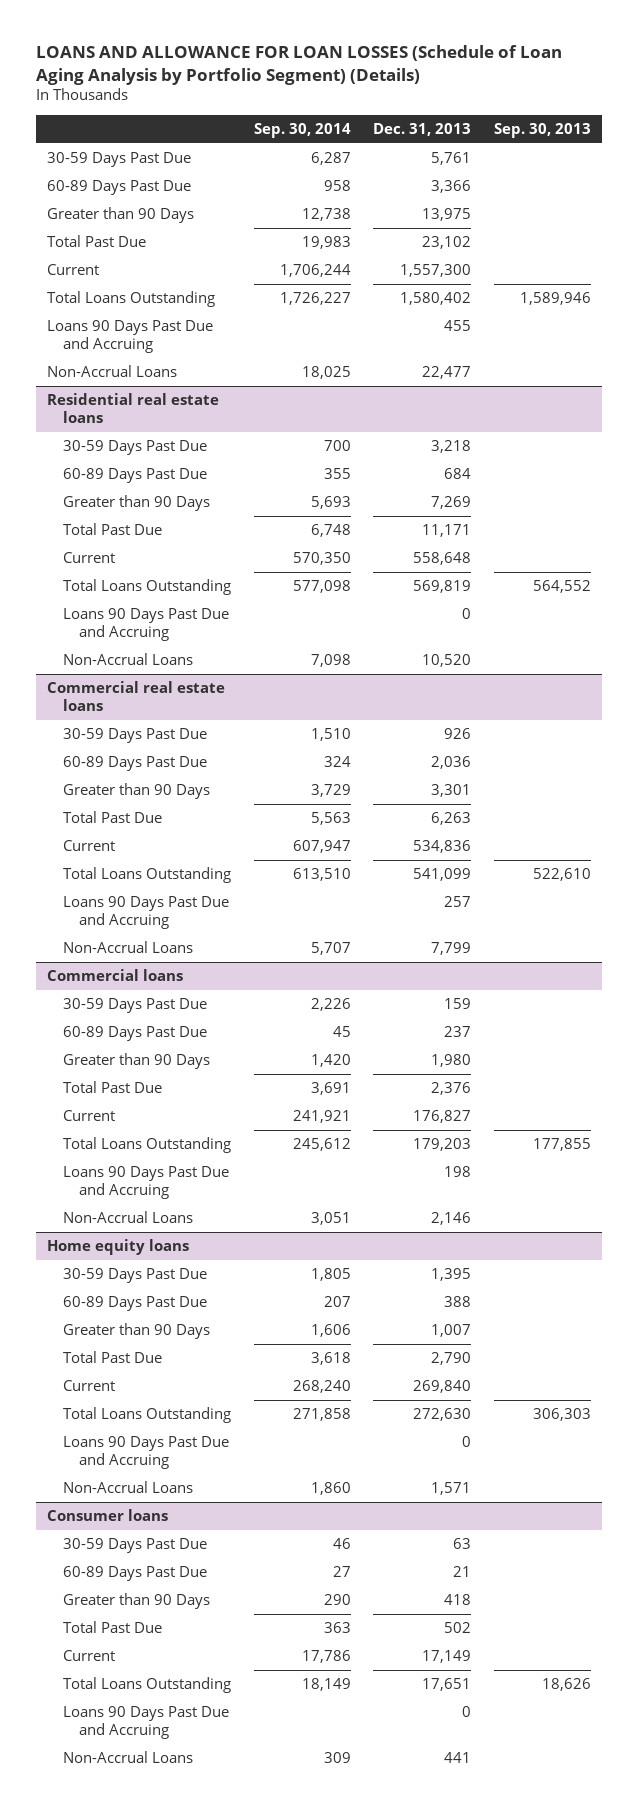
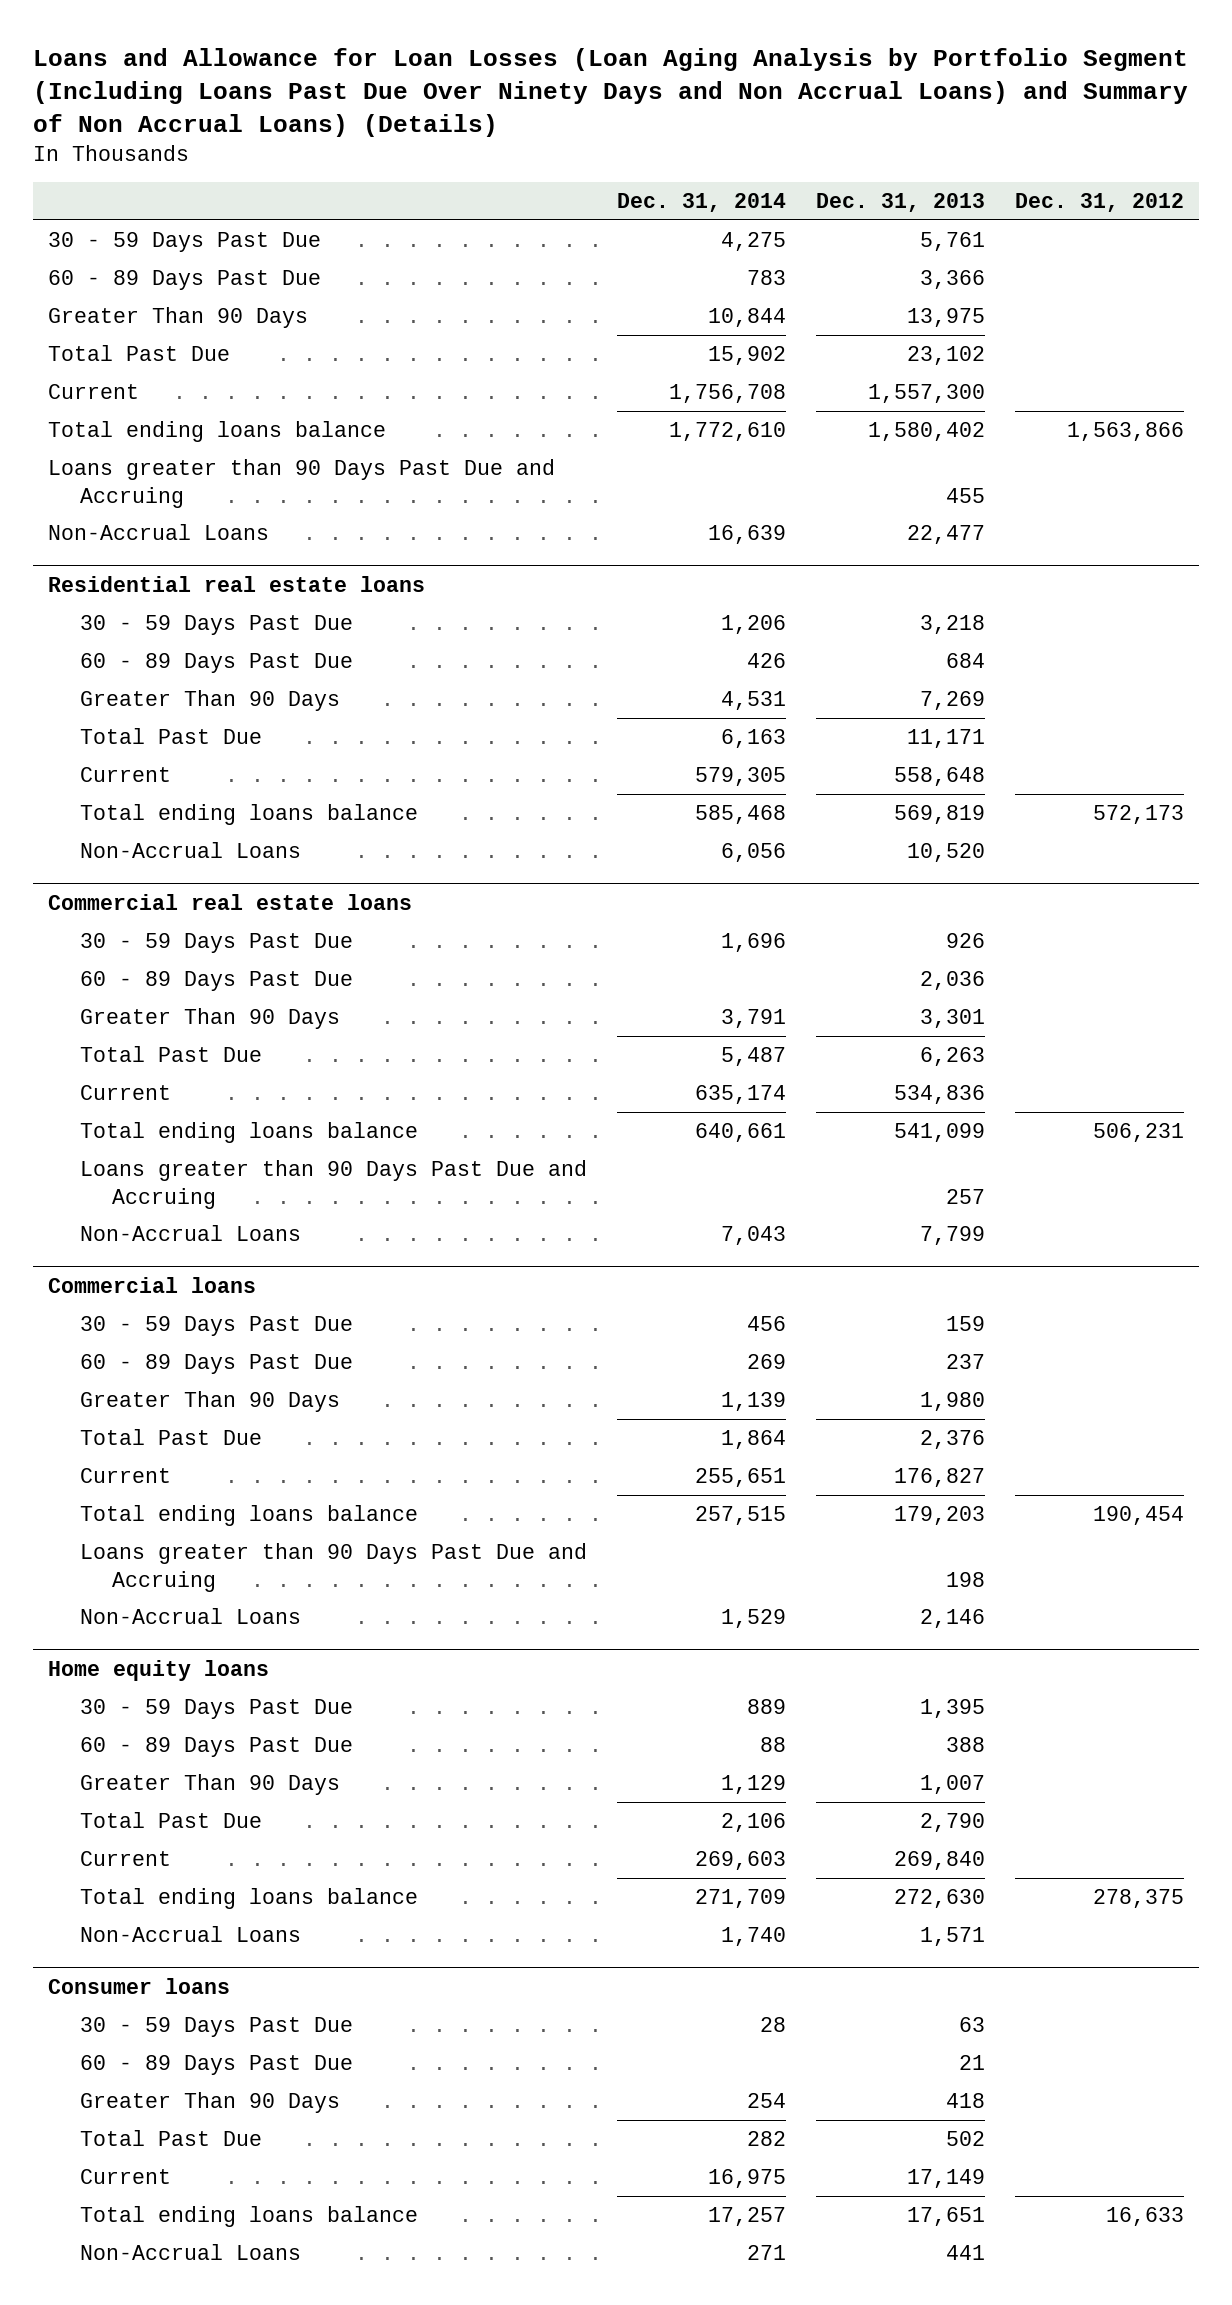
[35,45,562,85] LOANS AND ALLOWANCE FOR LOAN LOSSES (Schedule of Loan Aging Analysis by Portfolio Segment) (Details) -> [32,47,1188,137] Loans and Allowance for Loan Losses (Loan Aging Analysis by Portfolio Segment (Including Loans Past Due Over Ninety Days and Non Accrual Loans) and Summary of Non Accrual Loans) (Details)
[253,122,351,138] Sep. 30, 2014 -> none
[493,122,591,138] Sep. 30, 2013 -> none
none -> [616,192,786,212] Dec. 31, 2014
none -> [1015,192,1185,212] Dec. 31, 2012
[47,152,192,168] 30-59 Days Past Due -> [47,231,321,252] 30 - 59 Days Past Due
[47,180,192,196] 60-89 Days Past Due -> [47,269,321,290] 60 - 89 Days Past Due
[47,207,195,224] Greater than 90 Days -> [47,306,308,328] Greater Than 90 Days
[47,291,216,308] Total Loans Outstanding -> [47,420,386,442] Total ending loans balance
[47,320,214,354] Loans 90 Days Past Due and Accruing -> [47,458,555,508] Loans greater than 90 Days Past Due and Accruing
[63,440,208,456] 30-59 Days Past Due -> [79,614,353,635] 30 - 59 Days Past Due
[63,468,208,484] 60-89 Days Past Due -> [79,652,353,673] 60 - 89 Days Past Due
[63,495,211,512] Greater than 90 Days -> [79,689,340,711] Greater Than 90 Days
[63,608,230,642] Loans 90 Days Past Due and Accruing -> none
[63,579,232,596] Total Loans Outstanding -> [79,803,418,825] Total ending loans balance
[63,728,208,744] 30-59 Days Past Due -> [79,932,353,953] 30 - 59 Days Past Due
[63,756,208,772] 60-89 Days Past Due -> [79,970,353,991] 60 - 89 Days Past Due
[63,783,211,800] Greater than 90 Days -> [79,1007,340,1029] Greater Than 90 Days
[63,867,232,884] Total Loans Outstanding -> [79,1121,418,1143] Total ending loans balance
[63,896,230,930] Loans 90 Days Past Due and Accruing -> [79,1159,587,1209] Loans greater than 90 Days Past Due and Accruing
[63,998,208,1014] 30-59 Days Past Due -> [79,1315,353,1336] 30 - 59 Days Past Due
[63,1026,208,1042] 60-89 Days Past Due -> [79,1353,353,1374] 60 - 89 Days Past Due
[63,1053,211,1070] Greater than 90 Days -> [79,1390,340,1412] Greater Than 90 Days
[63,1137,232,1154] Total Loans Outstanding -> [79,1504,418,1526] Total ending loans balance
[63,1166,230,1200] Loans 90 Days Past Due and Accruing -> [79,1542,587,1592] Loans greater than 90 Days Past Due and Accruing
[63,1268,208,1284] 30-59 Days Past Due -> [79,1698,353,1719] 30 - 59 Days Past Due
[63,1296,208,1312] 60-89 Days Past Due -> [79,1736,353,1757] 60 - 89 Days Past Due
[63,1323,211,1340] Greater than 90 Days -> [79,1773,340,1795] Greater Than 90 Days
[63,1436,230,1470] Loans 90 Days Past Due and Accruing -> none
[63,1407,232,1424] Total Loans Outstanding -> [79,1887,418,1909] Total ending loans balance
[63,1538,208,1554] 30-59 Days Past Due -> [79,2016,353,2037] 30 - 59 Days Past Due
[63,1566,208,1582] 60-89 Days Past Due -> [79,2054,353,2075] 60 - 89 Days Past Due
[63,1593,211,1610] Greater than 90 Days -> [79,2091,340,2113] Greater Than 90 Days
[63,1706,230,1740] Loans 90 Days Past Due and Accruing -> none
[63,1677,232,1694] Total Loans Outstanding -> [79,2205,418,2227] Total ending loans balance

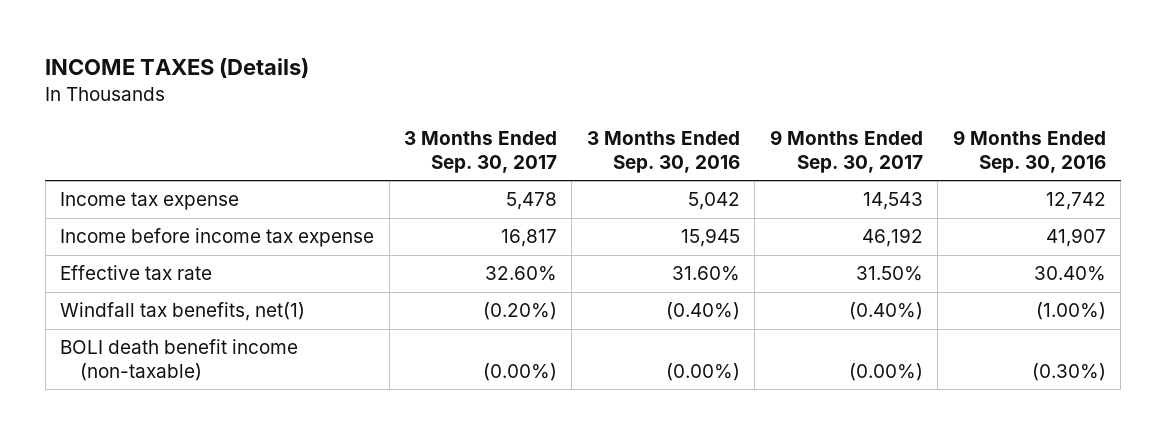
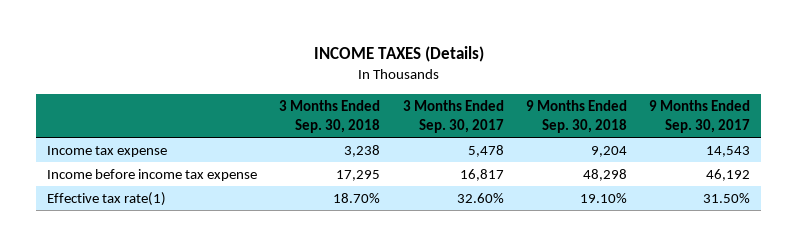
[586,131,740,173] 3 Months Ended Sep. 30, 2016 -> none
[952,130,1106,173] 9 Months Ended Sep. 30, 2016 -> none
none -> [279,99,381,133] 3 Months Ended Sep. 30, 2018
none -> [525,99,627,133] 9 Months Ended Sep. 30, 2018
[60,302,306,322] Windfall tax benefits, net(1) -> none
[60,339,299,381] BOLI death benefit income (non-taxable) -> none
[60,265,213,281] Effective tax rate -> [47,191,167,206] Effective tax rate(1)

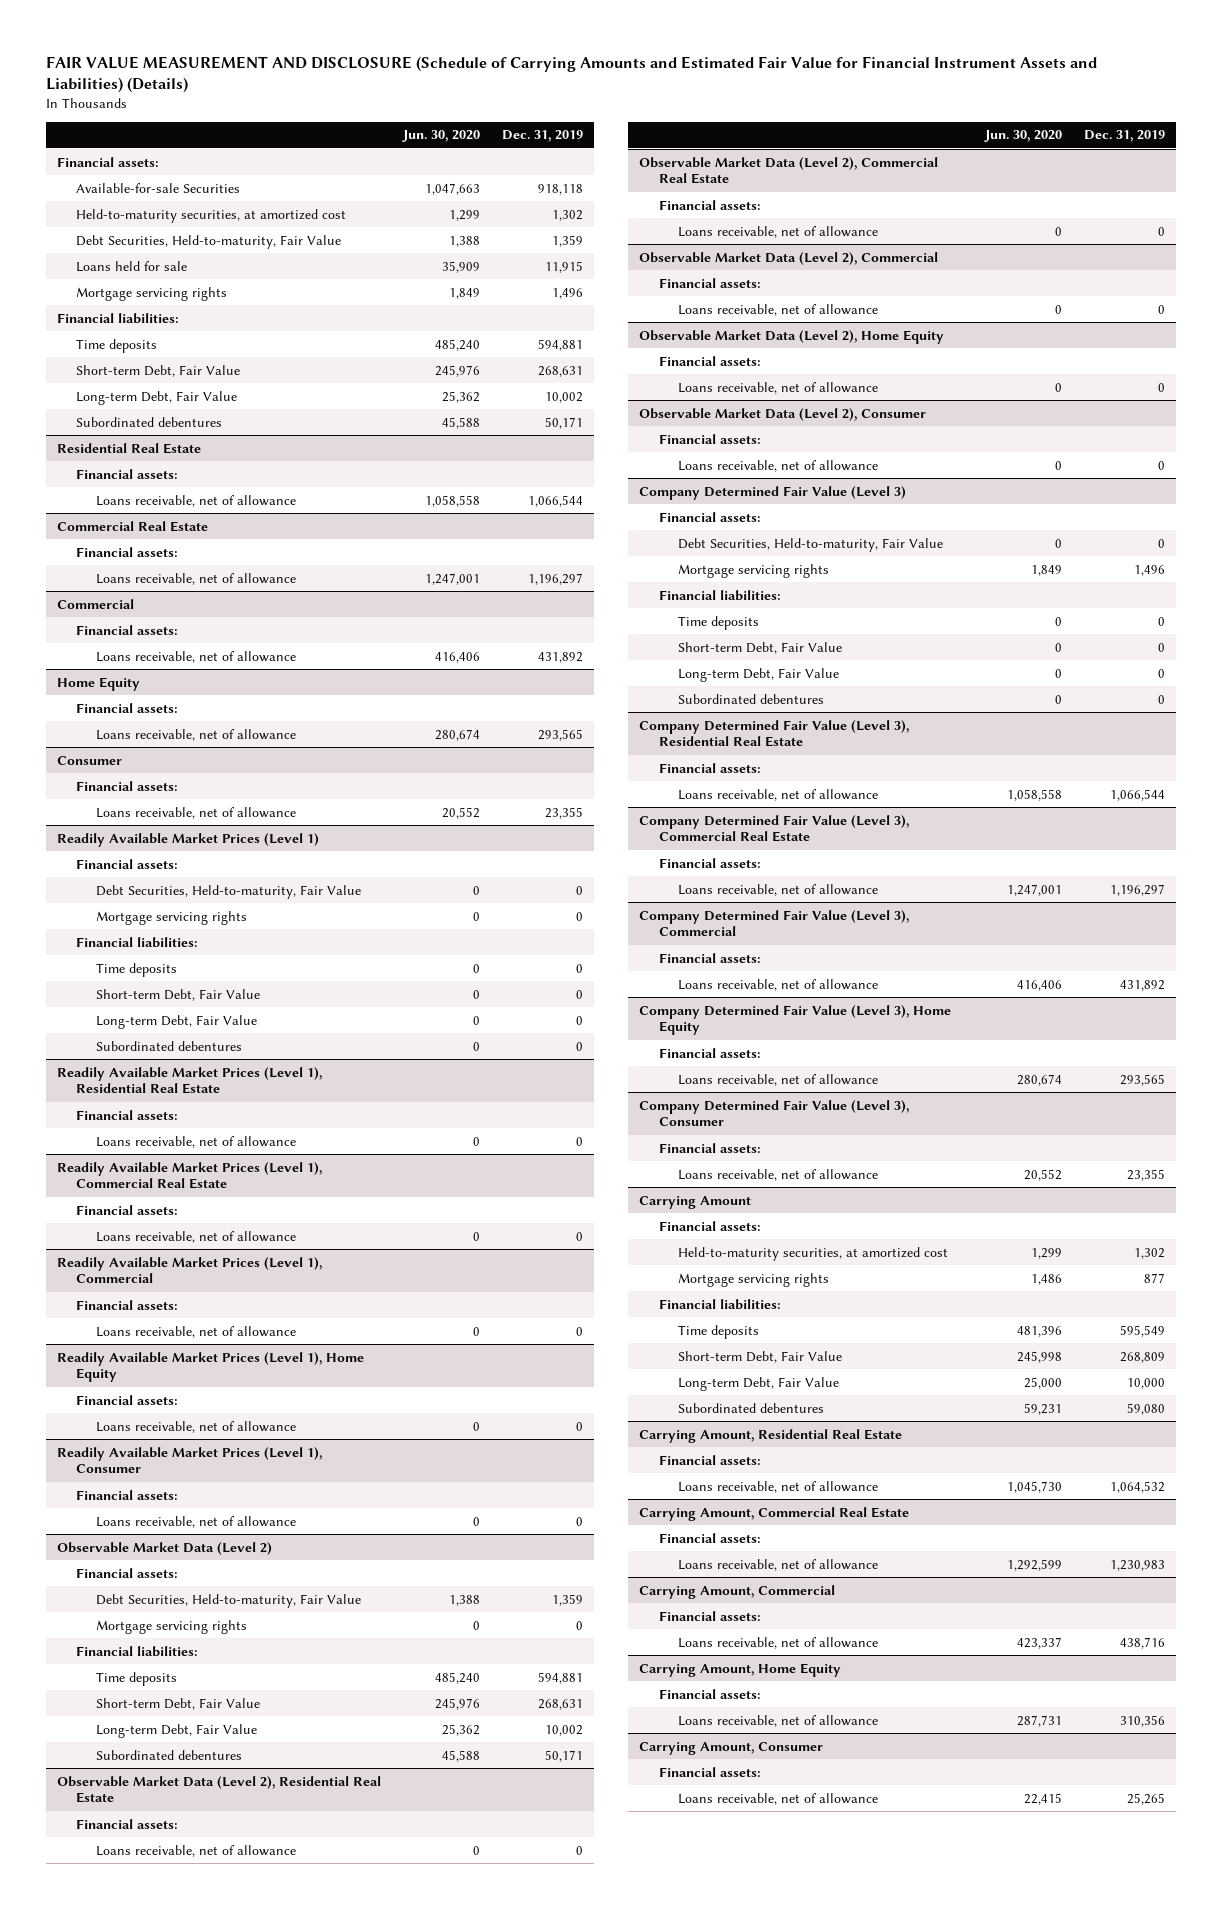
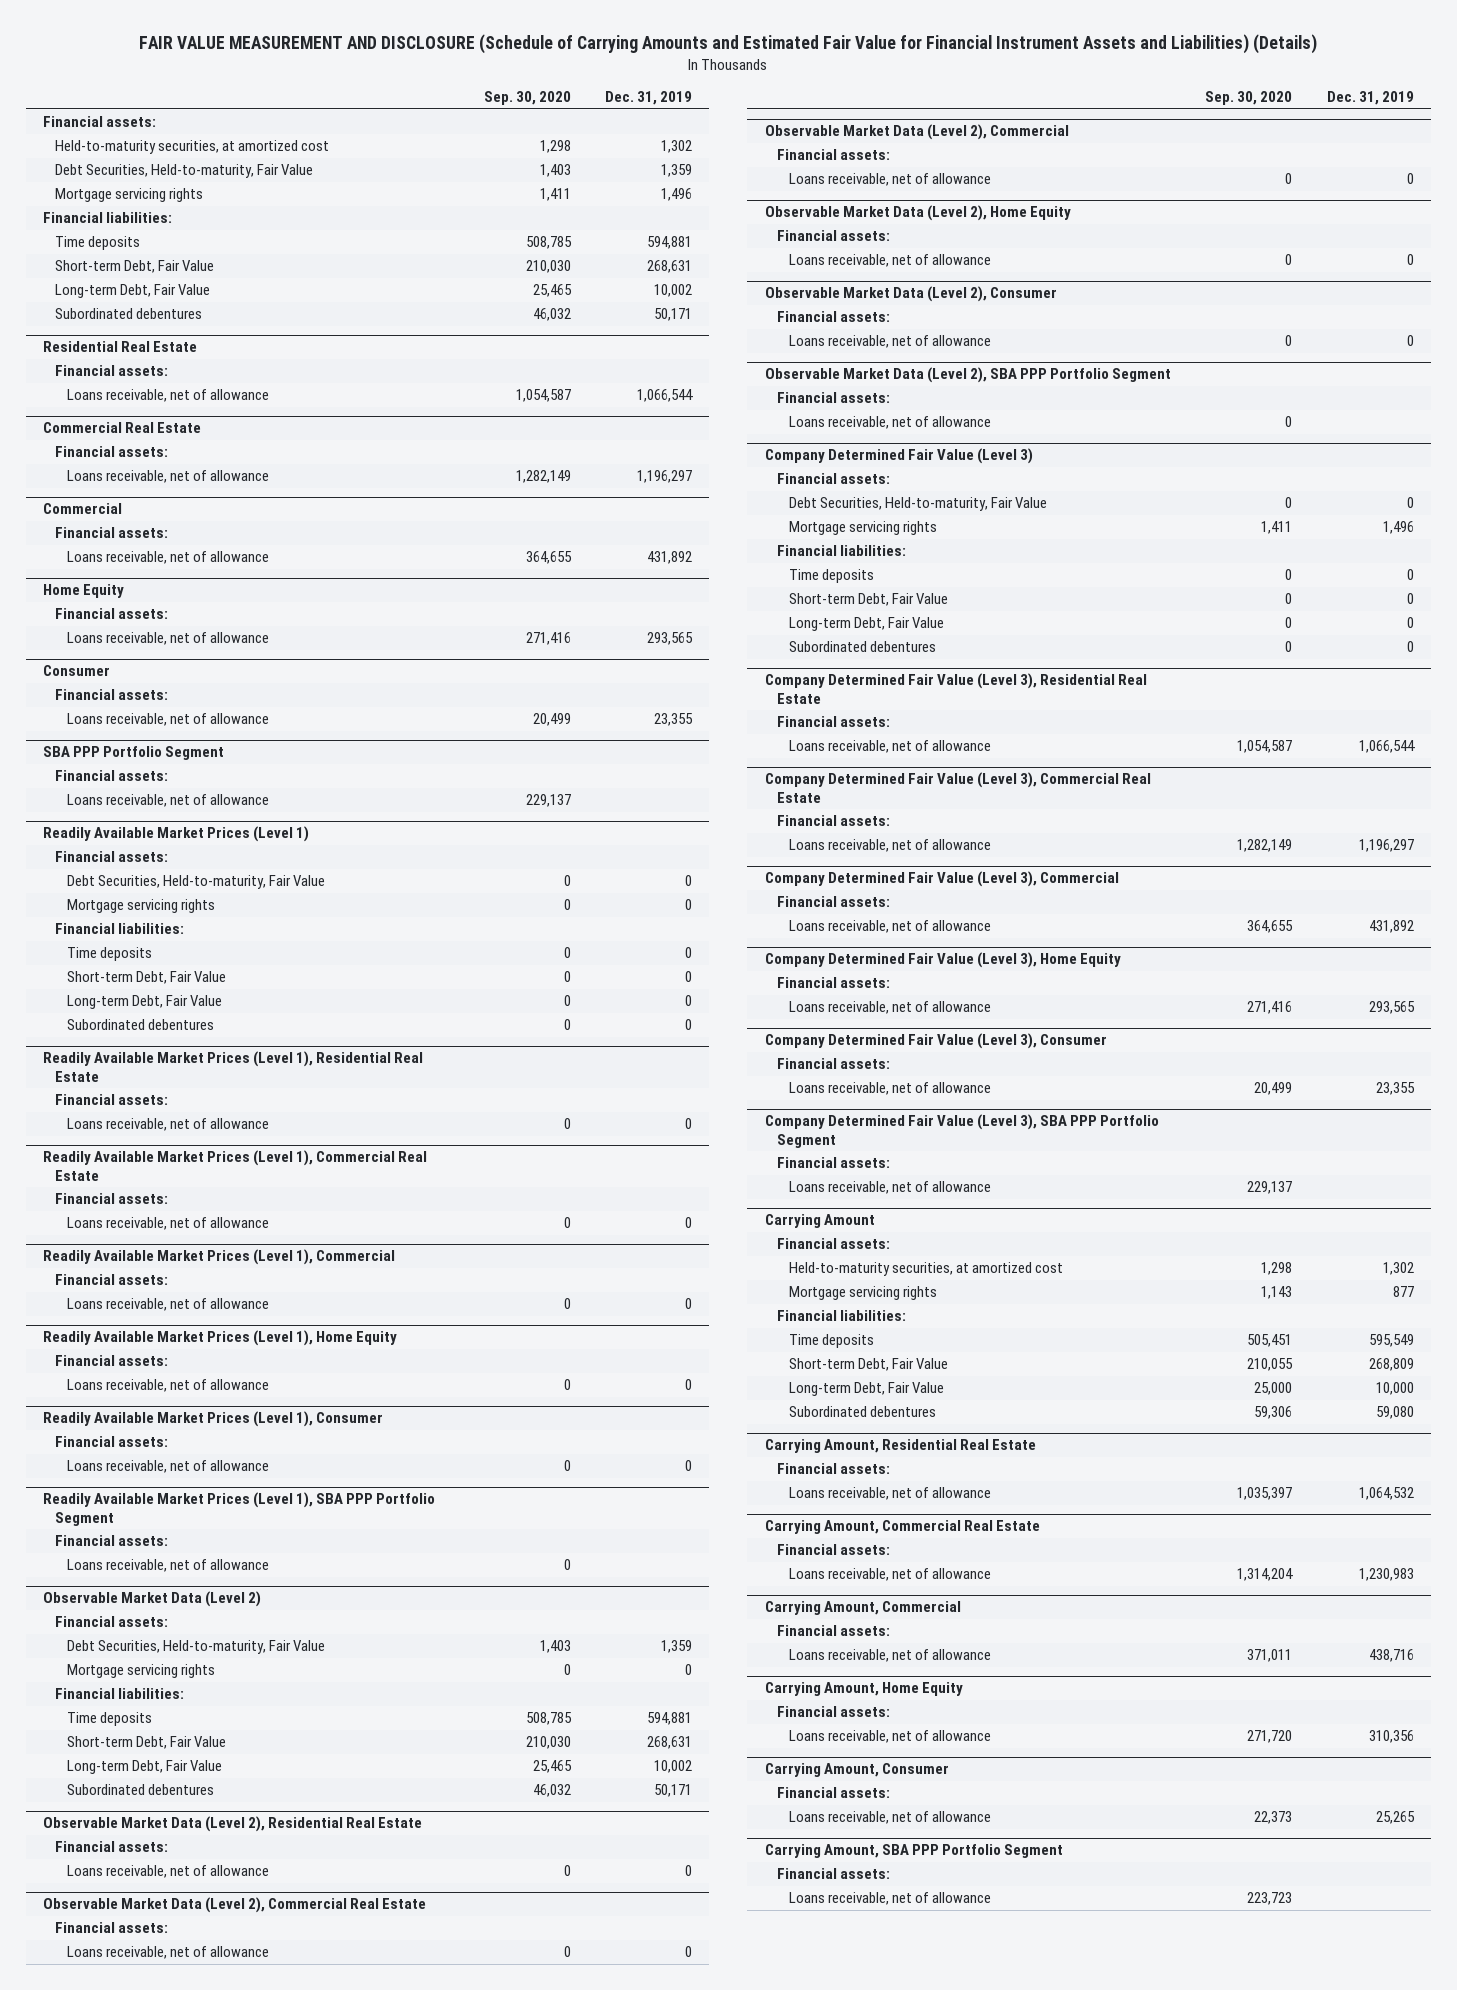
[401,130,480,143] Jun. 30, 2020 -> none
none -> [483,91,571,106] Sep. 30, 2020
[76,182,241,193] Available-for-sale Securities -> none
[76,260,188,272] Loans held for sale -> none
none -> [43,746,225,761] SBA PPP Portfolio Segment
none -> [55,770,169,782] Financial assets:
none -> [67,794,270,808] Loans receivable, net of allowance
none -> [43,1492,436,1526] Readily Available Market Prices (Level 1), SBA PPP Portfolio Segment
none -> [55,1535,169,1547] Financial assets:
none -> [67,1559,270,1573] Loans receivable, net of allowance
none -> [764,367,1171,384] Observable Market Data (Level 2), SBA PPP Portfolio Segment
none -> [776,392,890,404] Financial assets:
none -> [789,416,992,430] Loans receivable, net of allowance
none -> [764,1114,1159,1148] Company Determined Fair Value (Level 3), SBA PPP Portfolio Segment
none -> [776,1157,890,1169] Financial assets:
none -> [789,1181,992,1195] Loans receivable, net of allowance
none -> [764,1844,1063,1859] Carrying Amount, SBA PPP Portfolio Segment
none -> [776,1868,890,1880] Financial assets:
none -> [789,1892,992,1906] Loans receivable, net of allowance

